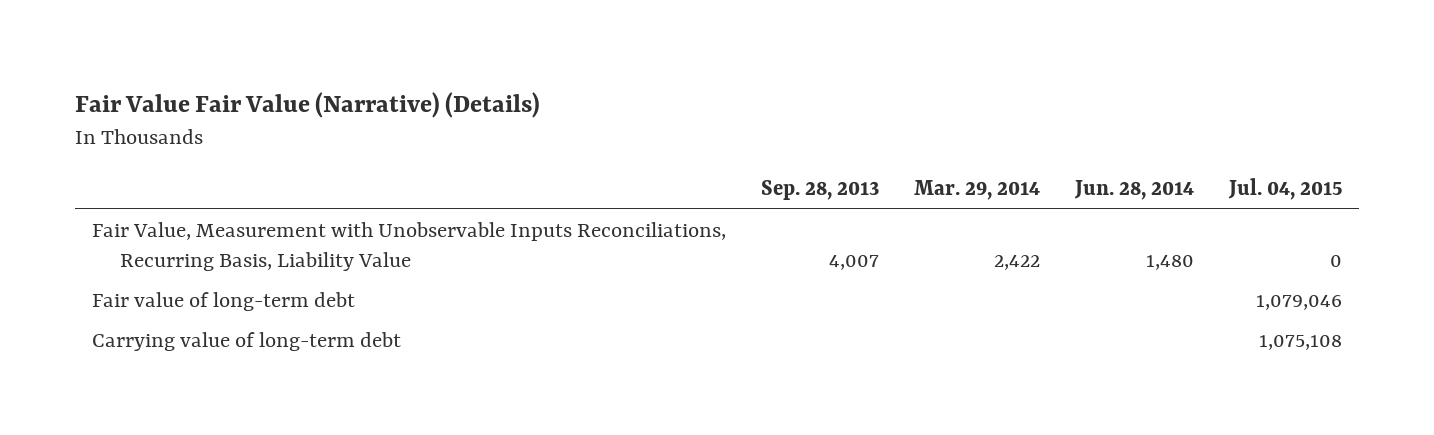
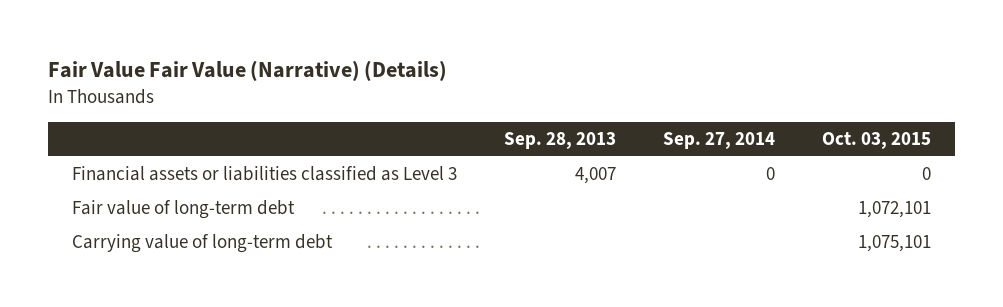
[913,180,1040,201] Mar. 29, 2014 -> none
[1073,180,1194,201] Jun. 28, 2014 -> none
[1227,178,1342,201] Jul. 04, 2015 -> none
none -> [663,131,776,149] Sep. 27, 2014
none -> [822,131,932,149] Oct. 03, 2015
[92,222,727,271] Fair Value, Measurement with Unobservable Inputs Reconciliations, Recurring Basis, Liability Value -> [71,166,457,182] Financial assets or liabilities classified as Level 3

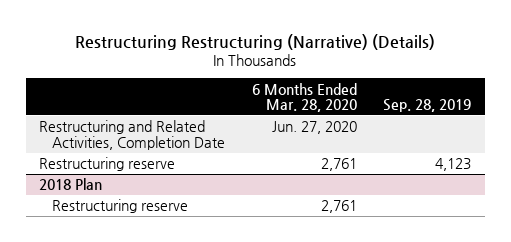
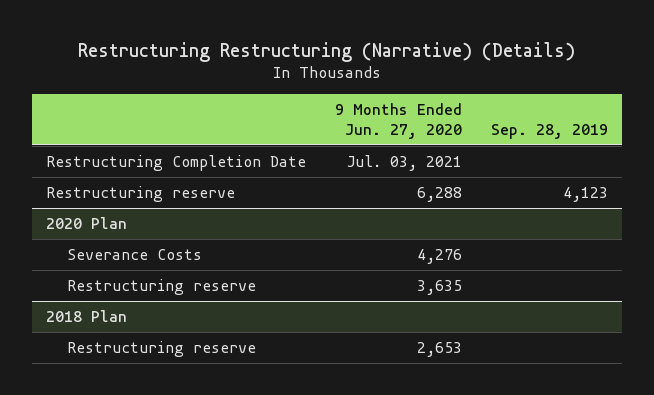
[251,82,357,113] 6 Months Ended Mar. 28, 2020 -> none
none -> [334,103,462,140] 9 Months Ended Jun. 27, 2020
[39,120,225,150] Restructuring and Related Activities, Completion Date -> [46,154,307,171] Restructuring Completion Date
none -> [46,216,128,229] 2020 Plan
none -> [67,248,203,260] Severance Costs
none -> [67,278,257,295] Restructuring reserve

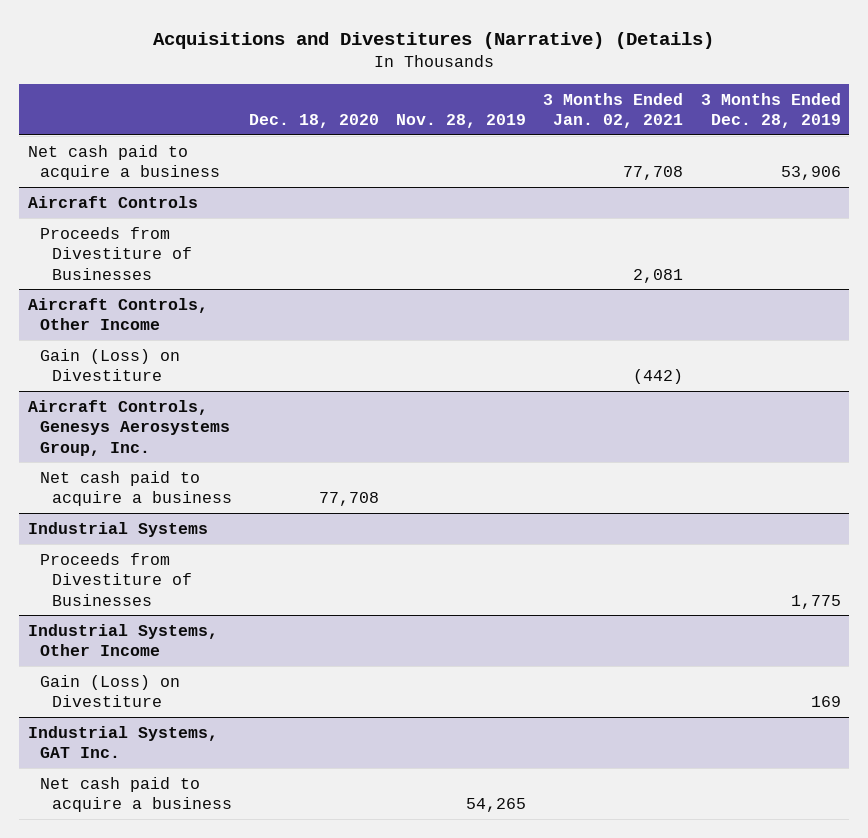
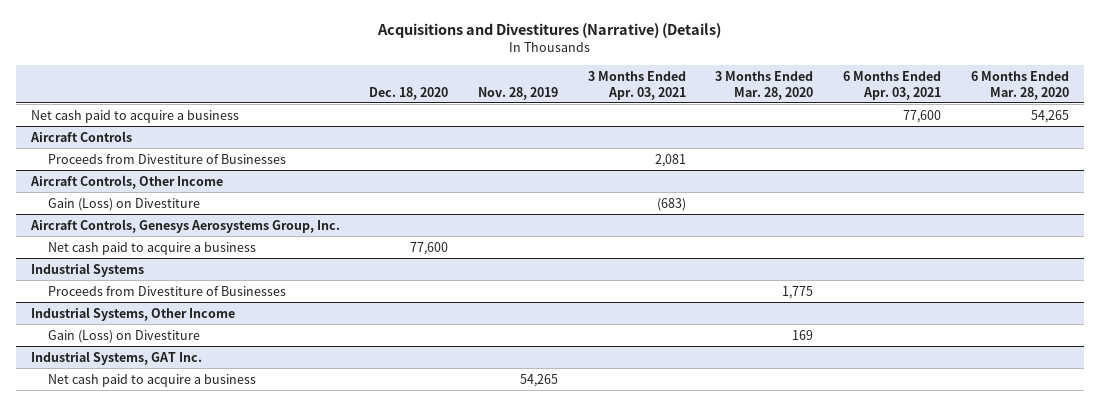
[543,92,684,129] 3 Months Ended Jan. 02, 2021 -> none
[700,92,841,129] 3 Months Ended Dec. 28, 2019 -> none
none -> [587,70,686,100] 3 Months Ended Apr. 03, 2021
none -> [715,70,814,100] 3 Months Ended Mar. 28, 2020
none -> [843,70,942,100] 6 Months Ended Apr. 03, 2021
none -> [970,70,1069,100] 6 Months Ended Mar. 28, 2020
[318,492,379,507] 77,708 -> [410,241,449,255] 77,600

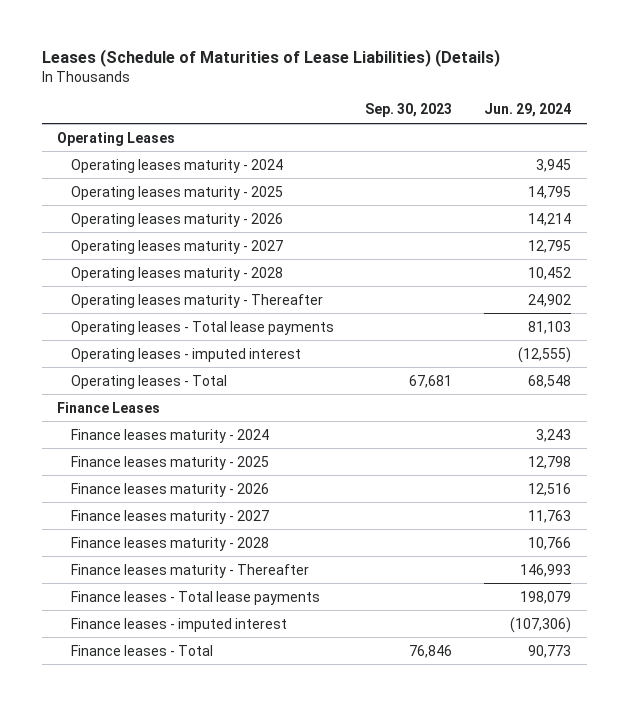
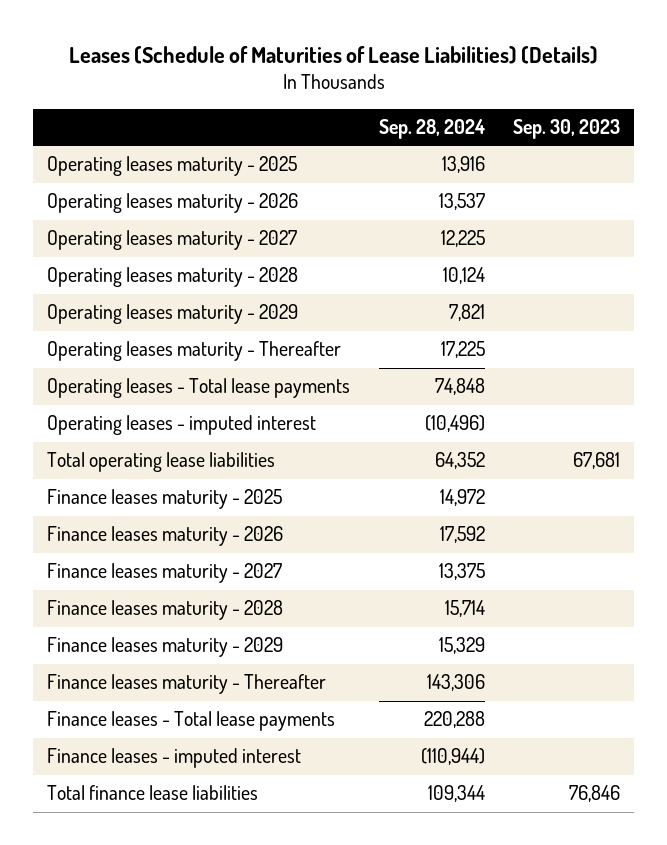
[483,103,571,118] Jun. 29, 2024 -> none
none -> [378,119,485,140] Sep. 28, 2024
[57,131,176,146] Operating Leases -> none
[70,158,283,173] Operating leases maturity - 2024 -> none
none -> [47,304,299,325] Operating leases maturity - 2029
[57,401,161,413] Finance Leases -> none
[70,428,269,443] Finance leases maturity - 2024 -> none
[70,374,227,389] Operating leases - Total -> [47,452,276,473] Total operating lease liabilities
none -> [47,637,284,658] Finance leases maturity - 2029
[70,644,213,656] Finance leases - Total -> [47,785,259,801] Total finance lease liabilities

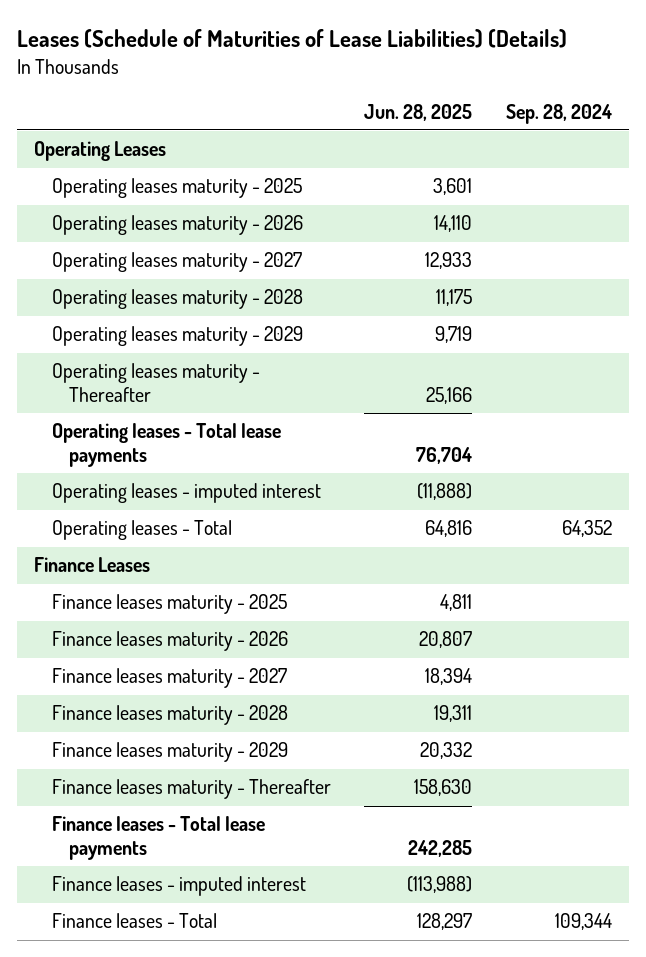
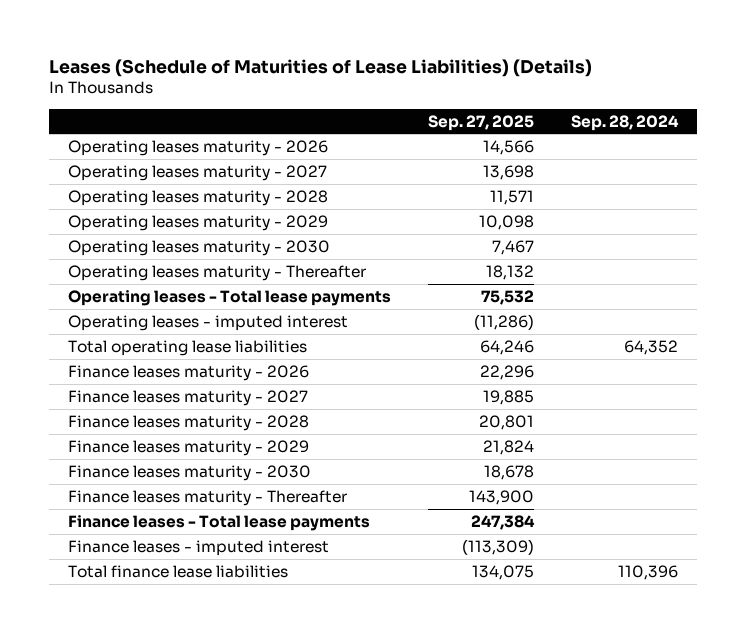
[364,103,473,121] Jun. 28, 2025 -> none
none -> [427,114,534,131] Sep. 27, 2025
[34,141,167,162] Operating Leases -> none
[51,178,302,199] Operating leases maturity - 2025 -> none
none -> [67,239,330,256] Operating leases maturity - 2030
[34,557,151,573] Finance Leases -> none
[51,594,287,615] Finance leases maturity - 2025 -> none
[51,520,232,541] Operating leases - Total -> [67,339,307,356] Total operating lease liabilities
none -> [67,464,311,481] Finance leases maturity - 2030
[51,913,217,929] Finance leases - Total -> [67,564,288,578] Total finance lease liabilities
[555,913,613,931] 109,344 -> [618,564,679,580] 110,396

